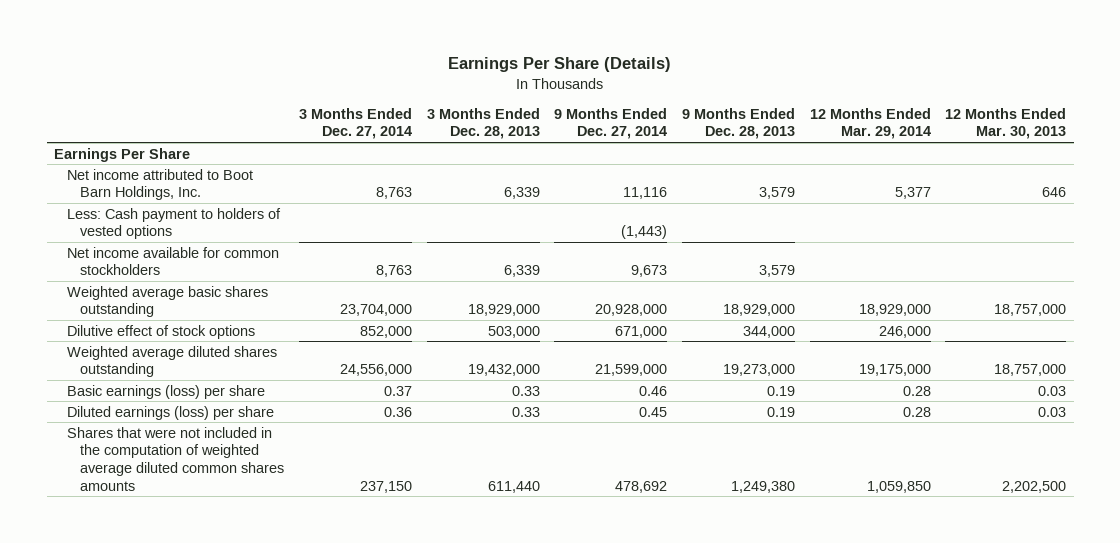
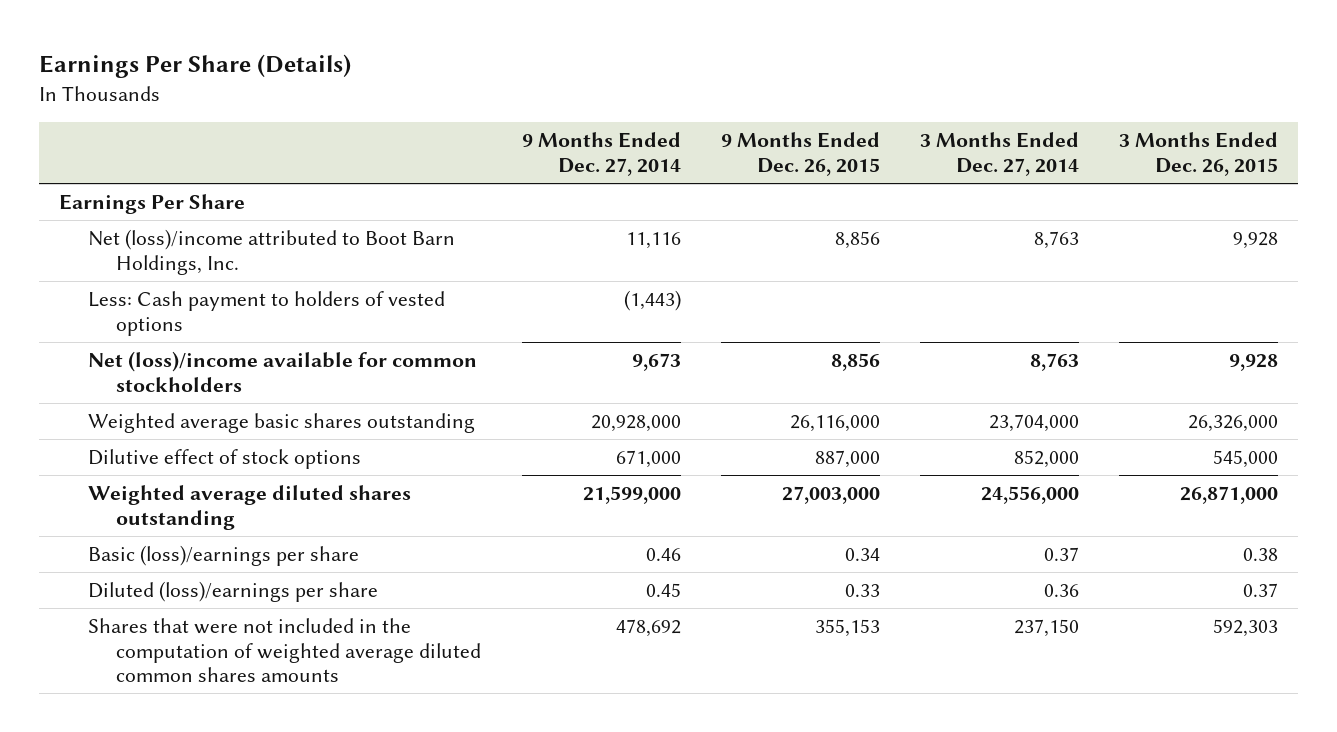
[426,107,540,140] 3 Months Ended Dec. 28, 2013 -> none
[682,107,796,140] 9 Months Ended Dec. 28, 2013 -> none
[809,107,931,140] 12 Months Ended Mar. 29, 2014 -> none
[945,107,1067,140] 12 Months Ended Mar. 30, 2013 -> none
none -> [720,132,880,177] 9 Months Ended Dec. 26, 2015
none -> [1118,132,1278,177] 3 Months Ended Dec. 26, 2015
[67,168,254,201] Net income attributed to Boot Barn Holdings, Inc. -> [87,228,455,275] Net (loss)/income attributed to Boot Barn Holdings, Inc.
[67,246,280,276] Net income available for common stockholders -> [87,350,477,392] Net (loss)/income available for common stockholders
[67,384,266,399] Basic earnings (loss) per share -> [87,544,359,566] Basic (loss)/earnings per share
[67,405,275,420] Diluted earnings (loss) per share -> [87,580,378,602] Diluted (loss)/earnings per share

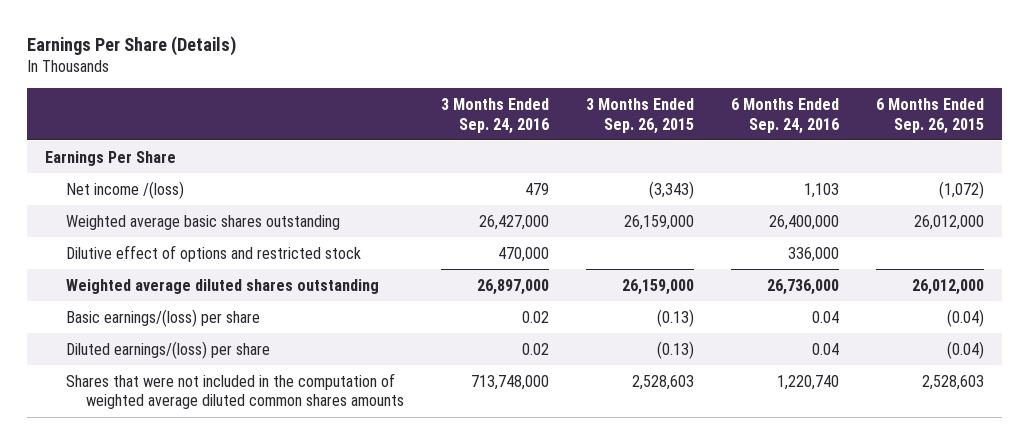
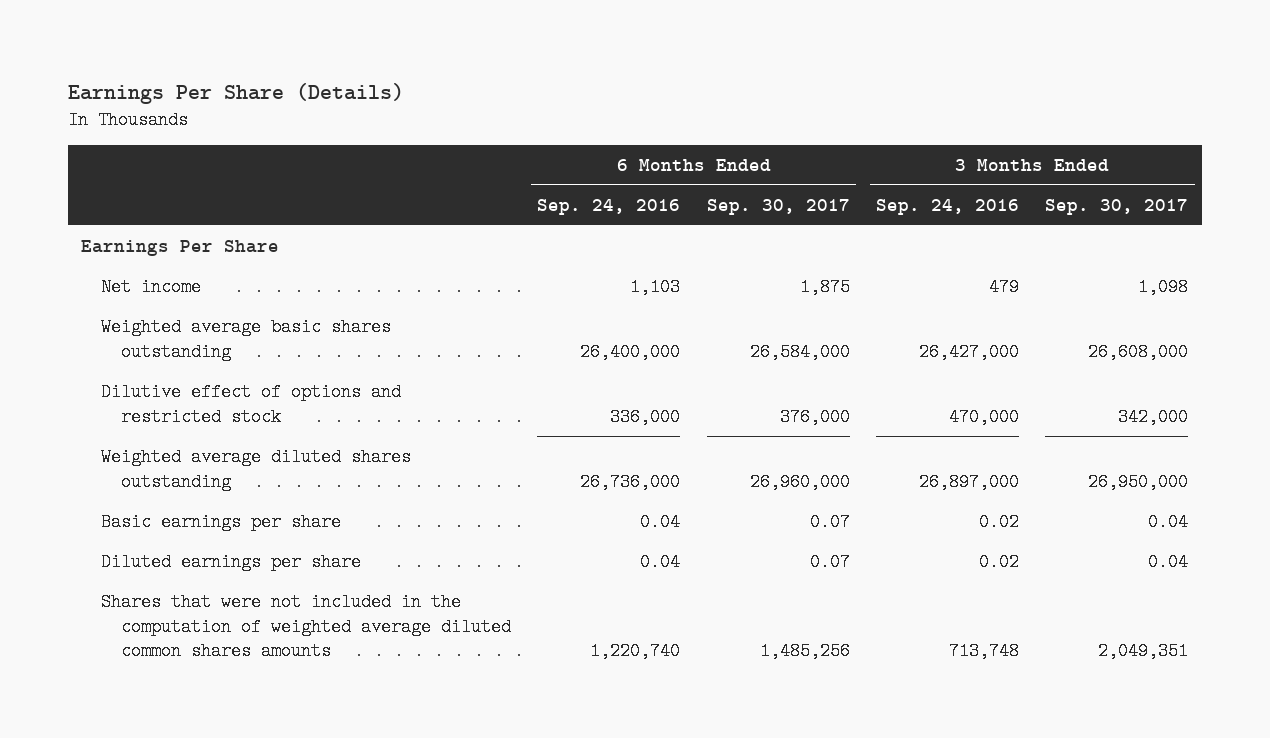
[586,97,695,134] 3 Months Ended Sep. 26, 2015 -> none
[875,97,984,134] 6 Months Ended Sep. 26, 2015 -> none
none -> [706,198,850,215] Sep. 30, 2017
none -> [1045,198,1189,215] Sep. 30, 2017
[65,180,184,199] Net income /(loss) -> [101,277,202,296] Net income
[65,308,260,327] Basic earnings/(loss) per share -> [101,512,342,531] Basic earnings per share
[65,340,270,359] Diluted earnings/(loss) per share -> [101,552,362,571] Diluted earnings per share
[471,374,550,390] 713,748,000 -> [949,642,1020,661] 713,748

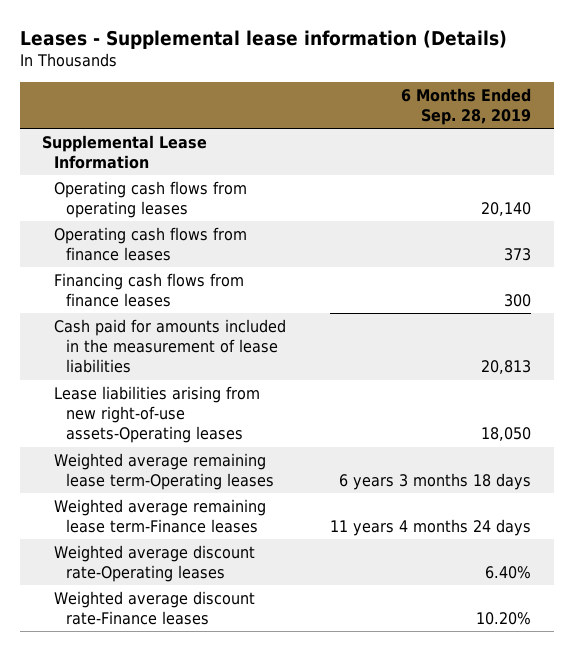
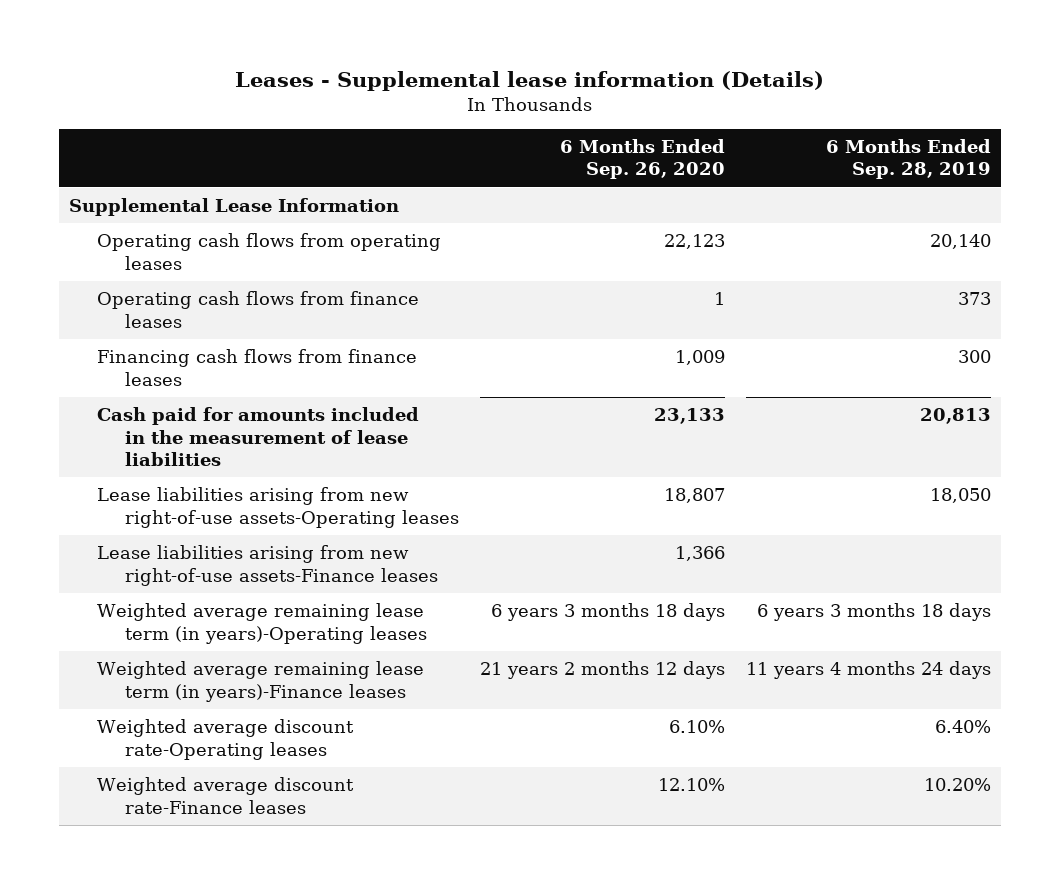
none -> [559,139,725,180] 6 Months Ended Sep. 26, 2020
none -> [96,545,439,586] Lease liabilities arising from new right-of-use assets-Finance leases
[54,452,275,491] Weighted average remaining lease term-Operating leases -> [96,603,428,644] Weighted average remaining lease term (in years)-Operating leases
[54,498,267,534] Weighted average remaining lease term-Finance leases -> [96,661,424,702] Weighted average remaining lease term (in years)-Finance leases

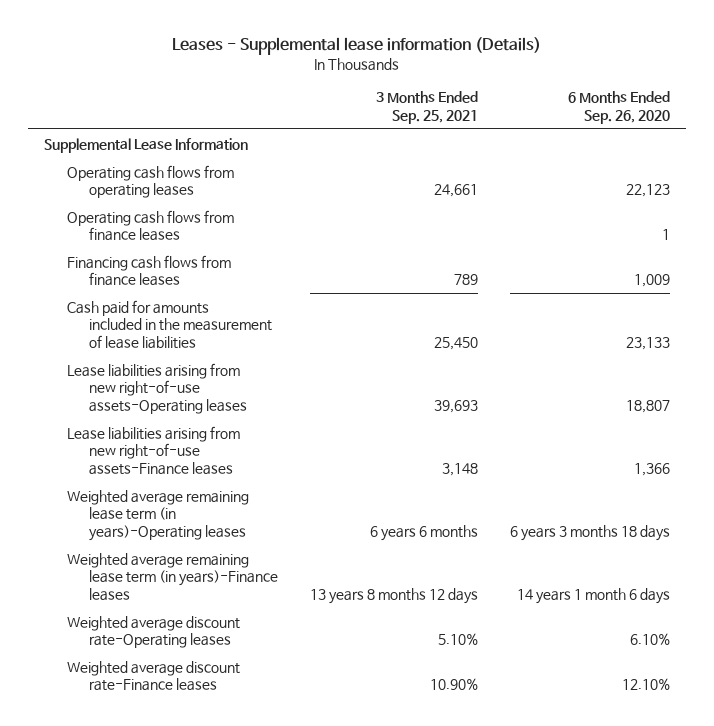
[825,139,991,180] 6 Months Ended Sep. 28, 2019 -> none
none -> [375,91,478,124] 3 Months Ended Sep. 25, 2021
[479,661,725,680] 21 years 2 months 12 days -> [516,588,670,605] 14 years 1 month 6 days

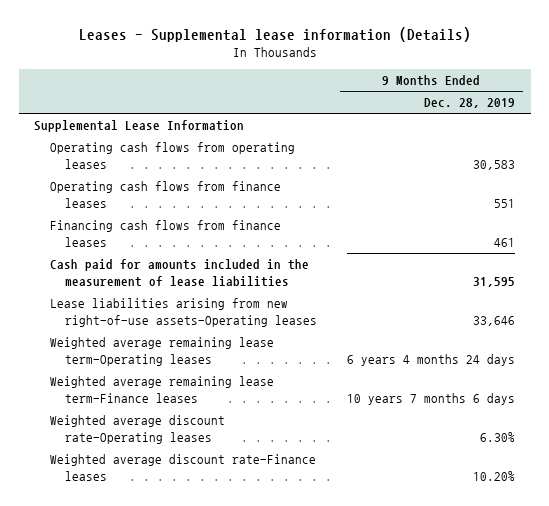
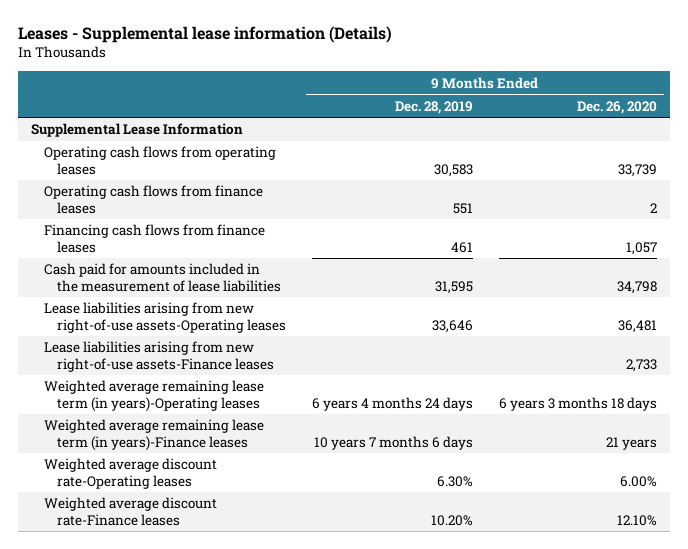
none -> [577,100,658,114] Dec. 26, 2020
none -> [43,341,275,372] Lease liabilities arising from new right-of-use assets-Finance leases
[49,337,274,366] Weighted average remaining lease term-Operating leases -> [43,380,264,412] Weighted average remaining lease term (in years)-Operating leases
[49,376,274,403] Weighted average remaining lease term-Finance leases -> [43,419,264,451] Weighted average remaining lease term (in years)-Finance leases

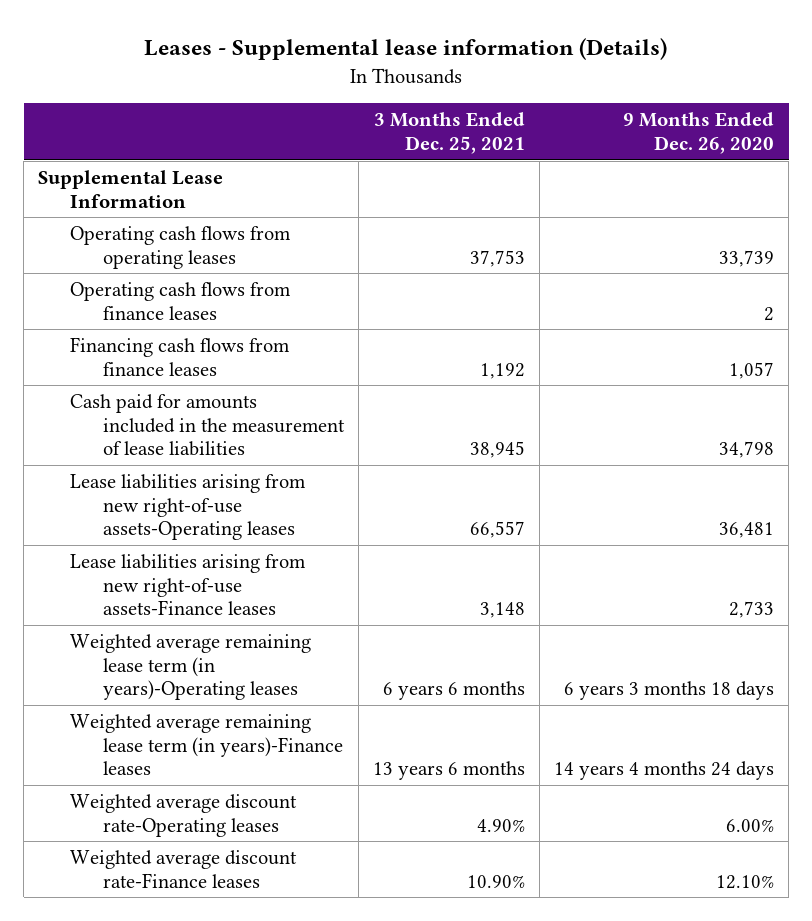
[395,100,474,114] Dec. 28, 2019 -> none
none -> [374,112,526,154] 3 Months Ended Dec. 25, 2021
[606,436,658,450] 21 years -> [554,761,775,781] 14 years 4 months 24 days

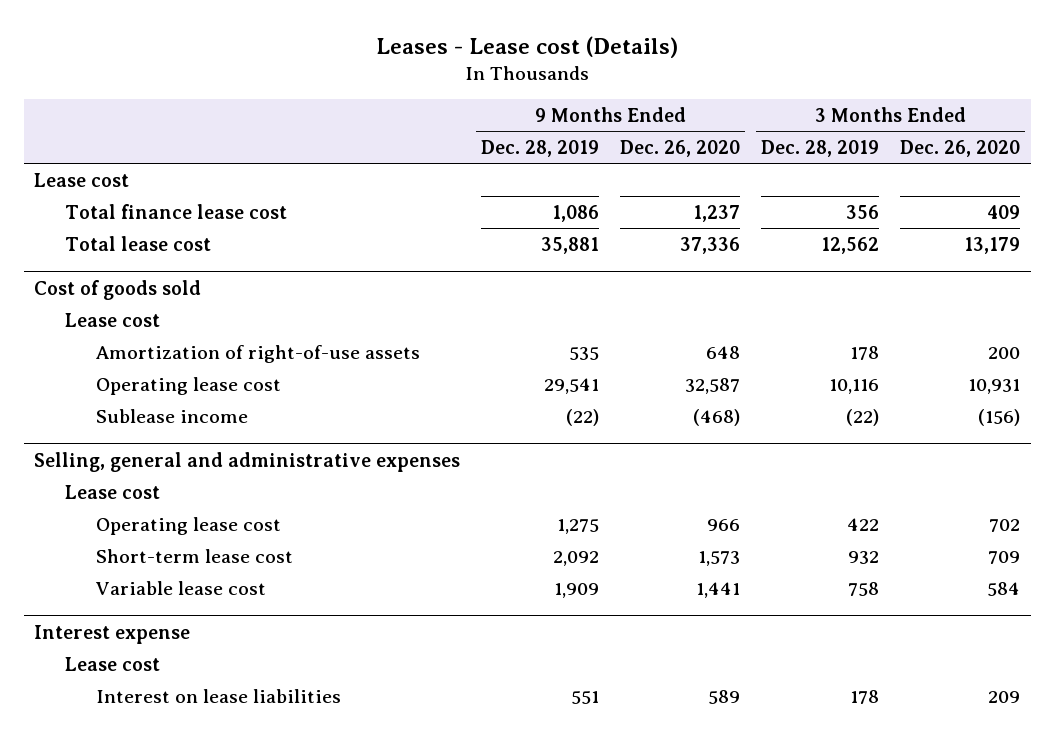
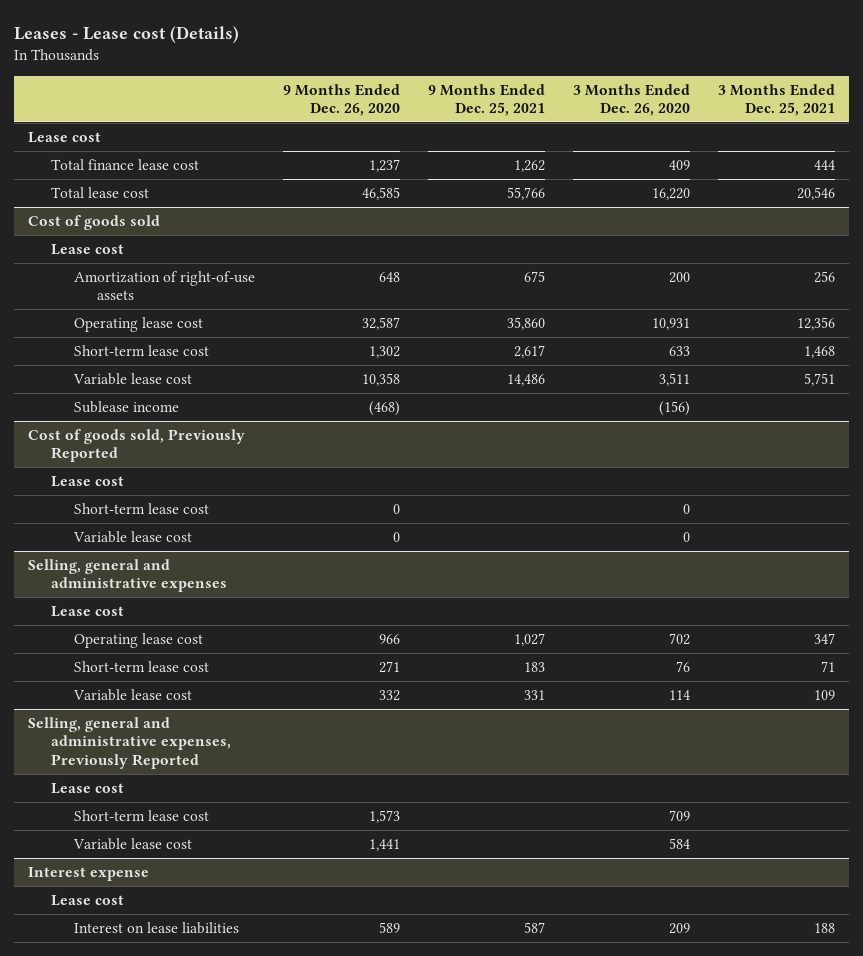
[481,139,600,157] Dec. 28, 2019 -> none
[761,139,880,157] Dec. 28, 2019 -> none
none -> [427,83,545,117] 9 Months Ended Dec. 25, 2021
none -> [717,83,835,117] 3 Months Ended Dec. 25, 2021
[680,236,741,254] 37,336 -> [361,186,400,200] 46,585
[964,236,1021,254] 13,179 -> [651,187,690,200] 16,220
none -> [74,344,210,356] Short-term lease cost
none -> [73,372,193,385] Variable lease cost
none -> [28,428,246,463] Cost of goods sold, Previously Reported
none -> [51,475,125,487] Lease cost
none -> [74,502,210,514] Short-term lease cost
none -> [73,530,193,543] Variable lease cost
none -> [74,660,210,672] Short-term lease cost
none -> [73,688,193,701] Variable lease cost
none -> [28,716,232,769] Selling, general and administrative expenses, Previously Reported
none -> [51,782,125,794] Lease cost

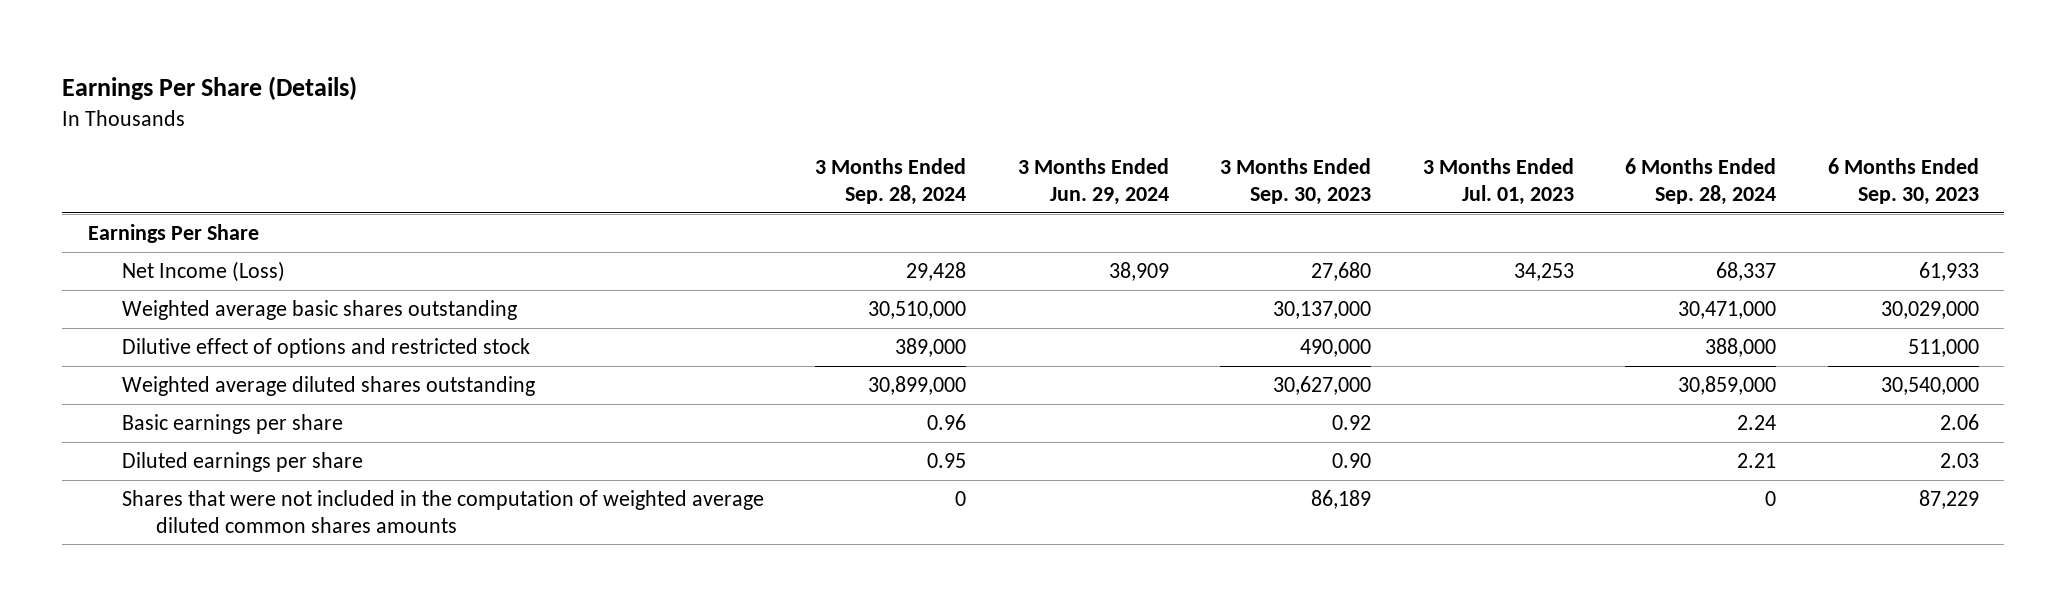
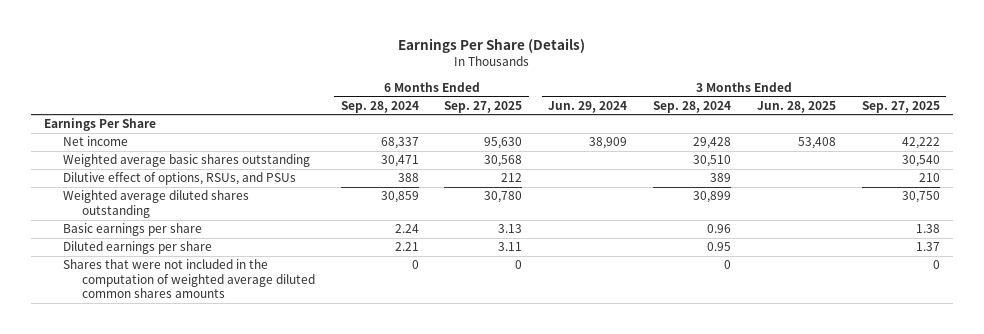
[1220,158,1372,205] 3 Months Ended Sep. 30, 2023 -> none
[1422,158,1574,205] 3 Months Ended Jul. 01, 2023 -> none
[1827,158,1979,205] 6 Months Ended Sep. 30, 2023 -> none
none -> [444,100,523,113] Sep. 27, 2025
none -> [756,100,836,113] Jun. 28, 2025
none -> [861,100,940,113] Sep. 27, 2025
[121,261,285,283] Net Income (Loss) -> [63,136,129,147] Net income
[868,301,967,320] 30,510,000 -> [693,155,732,168] 30,510
[1678,301,1777,320] 30,471,000 -> [380,155,419,168] 30,471
[121,338,530,359] Dilutive effect of options and restricted stock -> [63,172,297,186] Dilutive effect of options, RSUs, and PSUs
[895,338,967,358] 389,000 -> [710,173,732,183] 389
[1705,338,1777,358] 388,000 -> [397,173,419,183] 388
[868,376,967,396] 30,899,000 -> [693,191,732,204] 30,899
[1678,376,1777,396] 30,859,000 -> [380,191,419,204] 30,859

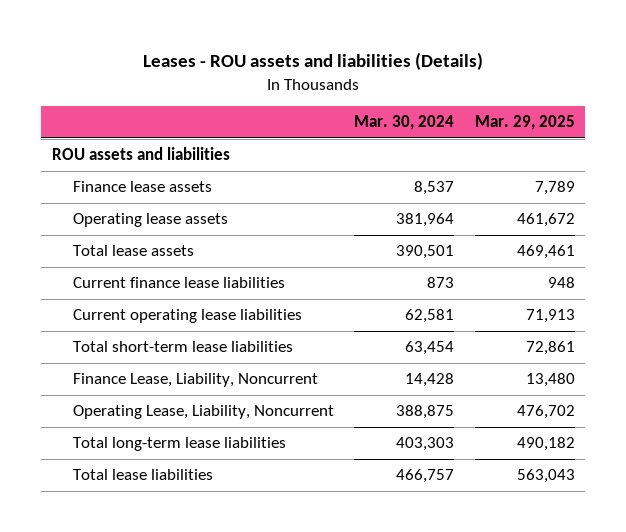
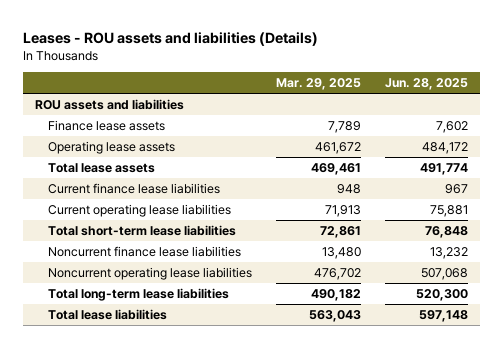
[354,115,455,131] Mar. 30, 2024 -> none
none -> [384,78,468,91] Jun. 28, 2025
[72,373,318,388] Finance Lease, Liability, Noncurrent -> [48,245,242,257] Noncurrent finance lease liabilities
[72,405,334,420] Operating Lease, Liability, Noncurrent -> [48,266,253,280] Noncurrent operating lease liabilities

